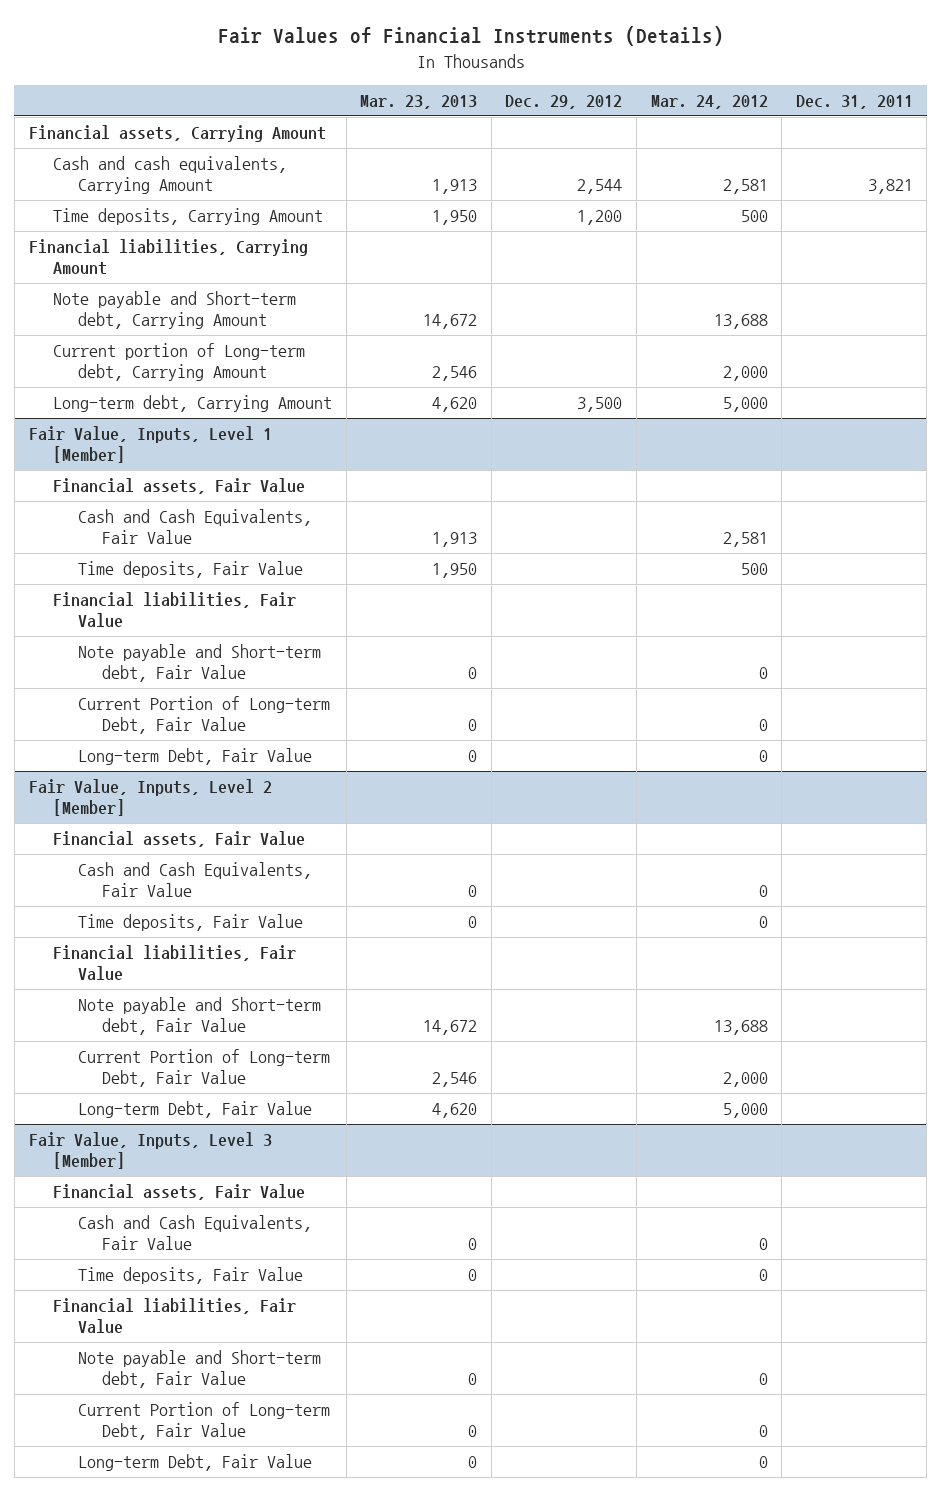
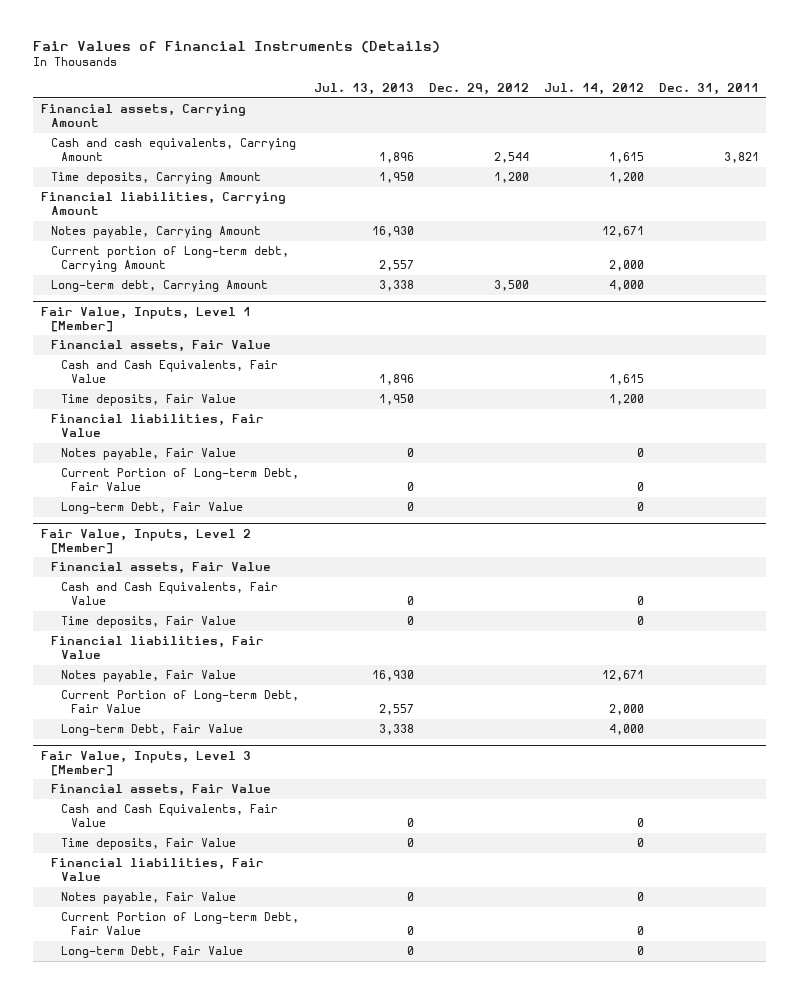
[360,94,478,109] Mar. 23, 2013 -> none
[650,94,768,109] Mar. 24, 2012 -> none
none -> [313,83,414,96] Jul. 13, 2013
none -> [543,83,644,96] Jul. 14, 2012
[53,291,297,330] Note payable and Short-term debt, Carrying Amount -> [50,226,261,239] Notes payable, Carrying Amount
[77,644,321,683] Note payable and Short-term debt, Fair Value -> [60,448,236,461] Notes payable, Fair Value
[77,997,321,1036] Note payable and Short-term debt, Fair Value -> [60,670,236,683] Notes payable, Fair Value
[77,1350,321,1389] Note payable and Short-term debt, Fair Value -> [60,892,236,905] Notes payable, Fair Value

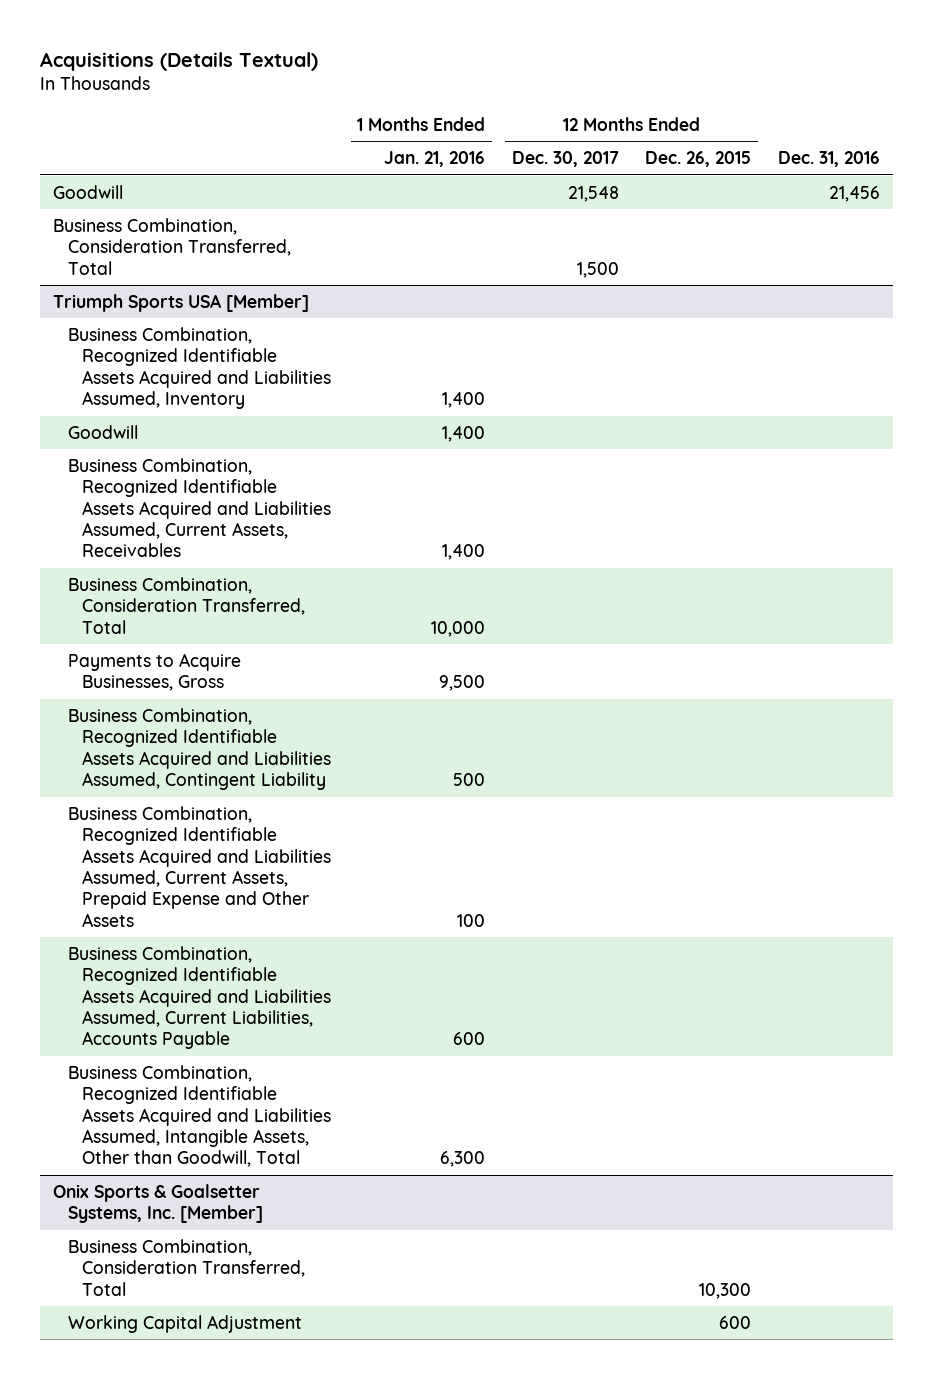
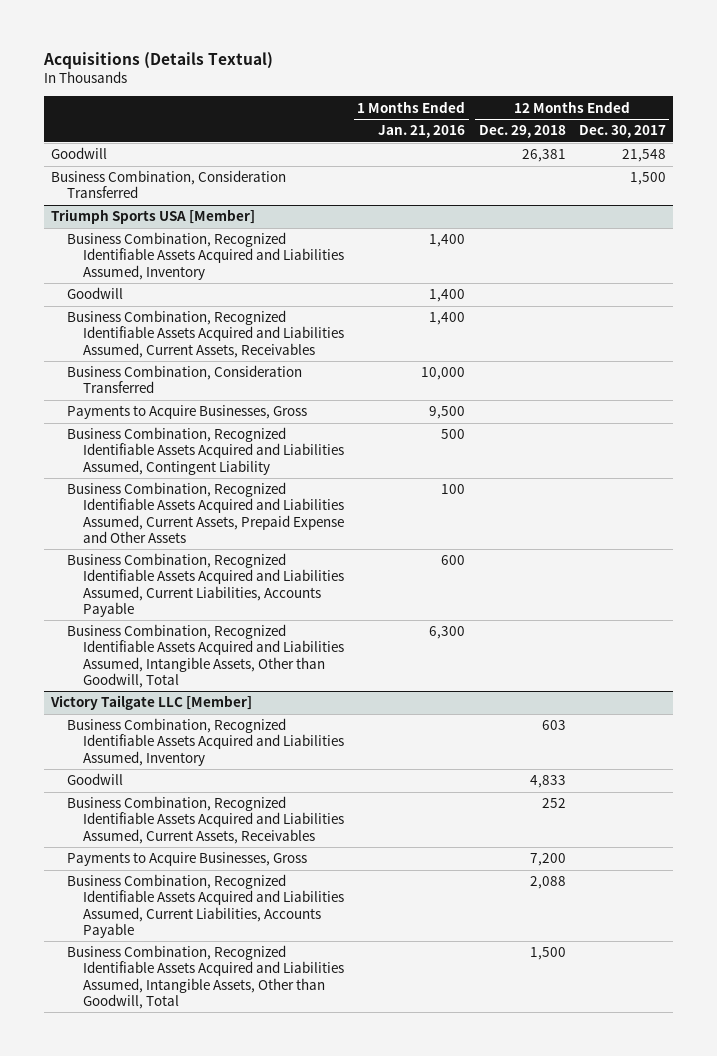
[645,151,752,168] Dec. 26, 2015 -> none
[777,151,880,168] Dec. 31, 2016 -> none
none -> [478,125,566,139] Dec. 29, 2018
[53,217,291,275] Business Combination, Consideration Transferred, Total -> [51,170,287,199] Business Combination, Consideration Transferred
[67,576,305,634] Business Combination, Consideration Transferred, Total -> [66,365,302,394] Business Combination, Consideration Transferred
[53,1183,263,1224] Onix Sports & Goalsetter Systems, Inc. [Member] -> none
[67,1238,305,1296] Business Combination, Consideration Transferred, Total -> none
[67,1314,302,1333] Working Capital Adjustment -> none
none -> [50,695,253,711] Victory Tailgate LLC [Member]
none -> [66,718,344,766] Business Combination, Recognized Identifiable Assets Acquired and Liabilities Assumed, Inventory
none -> [66,773,123,786] Goodwill
none -> [66,796,344,844] Business Combination, Recognized Identifiable Assets Acquired and Liabilities Assumed, Current Assets, Receivables
none -> [66,852,307,867] Payments to Acquire Businesses, Gross
none -> [66,874,344,938] Business Combination, Recognized Identifiable Assets Acquired and Liabilities Assumed, Current Liabilities, Accounts Payable
none -> [66,945,344,1009] Business Combination, Recognized Identifiable Assets Acquired and Liabilities Assumed, Intangible Assets, Other than Goodwill, Total

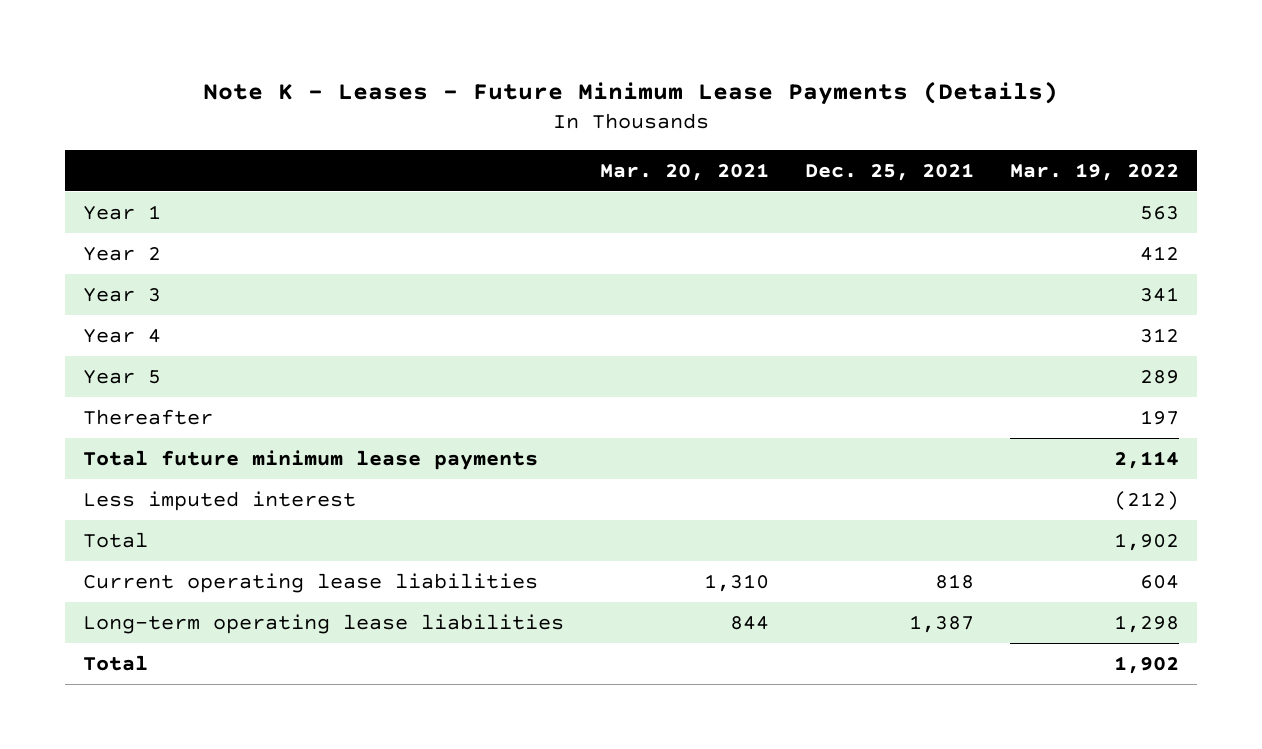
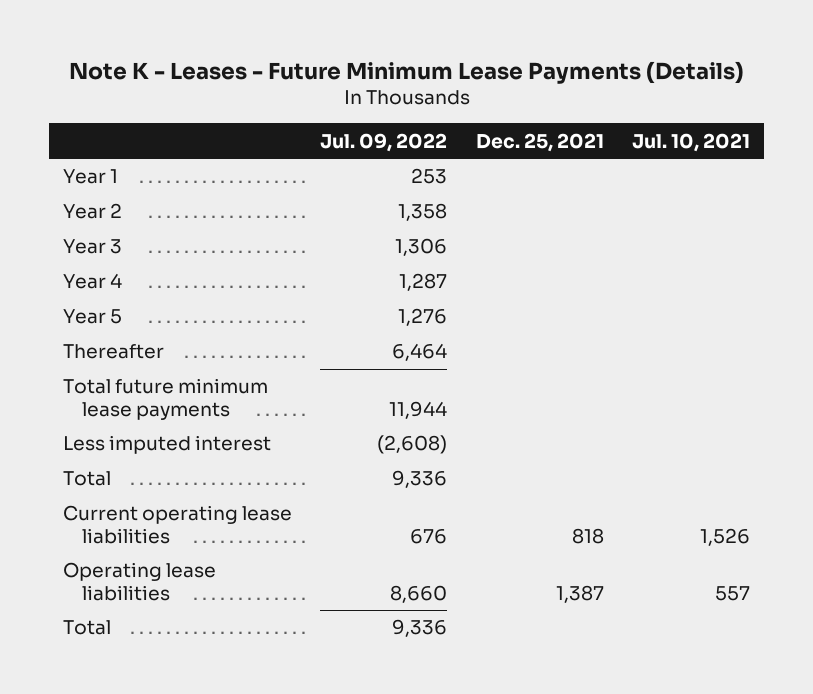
[599,162,769,181] Mar. 20, 2021 -> none
[1009,162,1179,181] Mar. 19, 2022 -> none
none -> [320,132,448,152] Jul. 09, 2022
none -> [631,132,750,152] Jul. 10, 2021
[82,613,564,634] Long-term operating lease liabilities -> [63,562,217,602] Operating lease liabilities

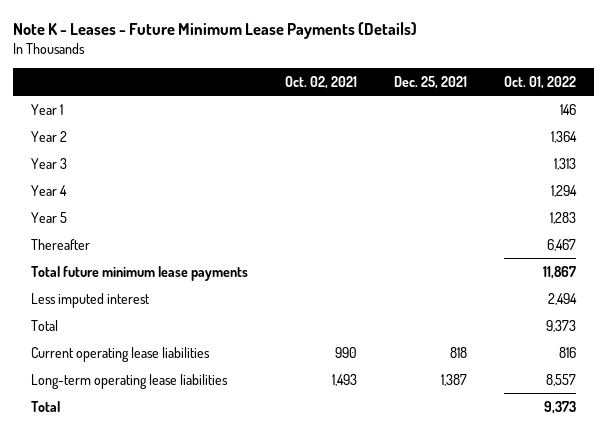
[320,132,448,152] Jul. 09, 2022 -> none
[631,132,750,152] Jul. 10, 2021 -> none
none -> [285,75,358,89] Oct. 02, 2021
none -> [504,75,577,89] Oct. 01, 2022
[63,562,217,602] Operating lease liabilities -> [31,373,229,389] Long-term operating lease liabilities

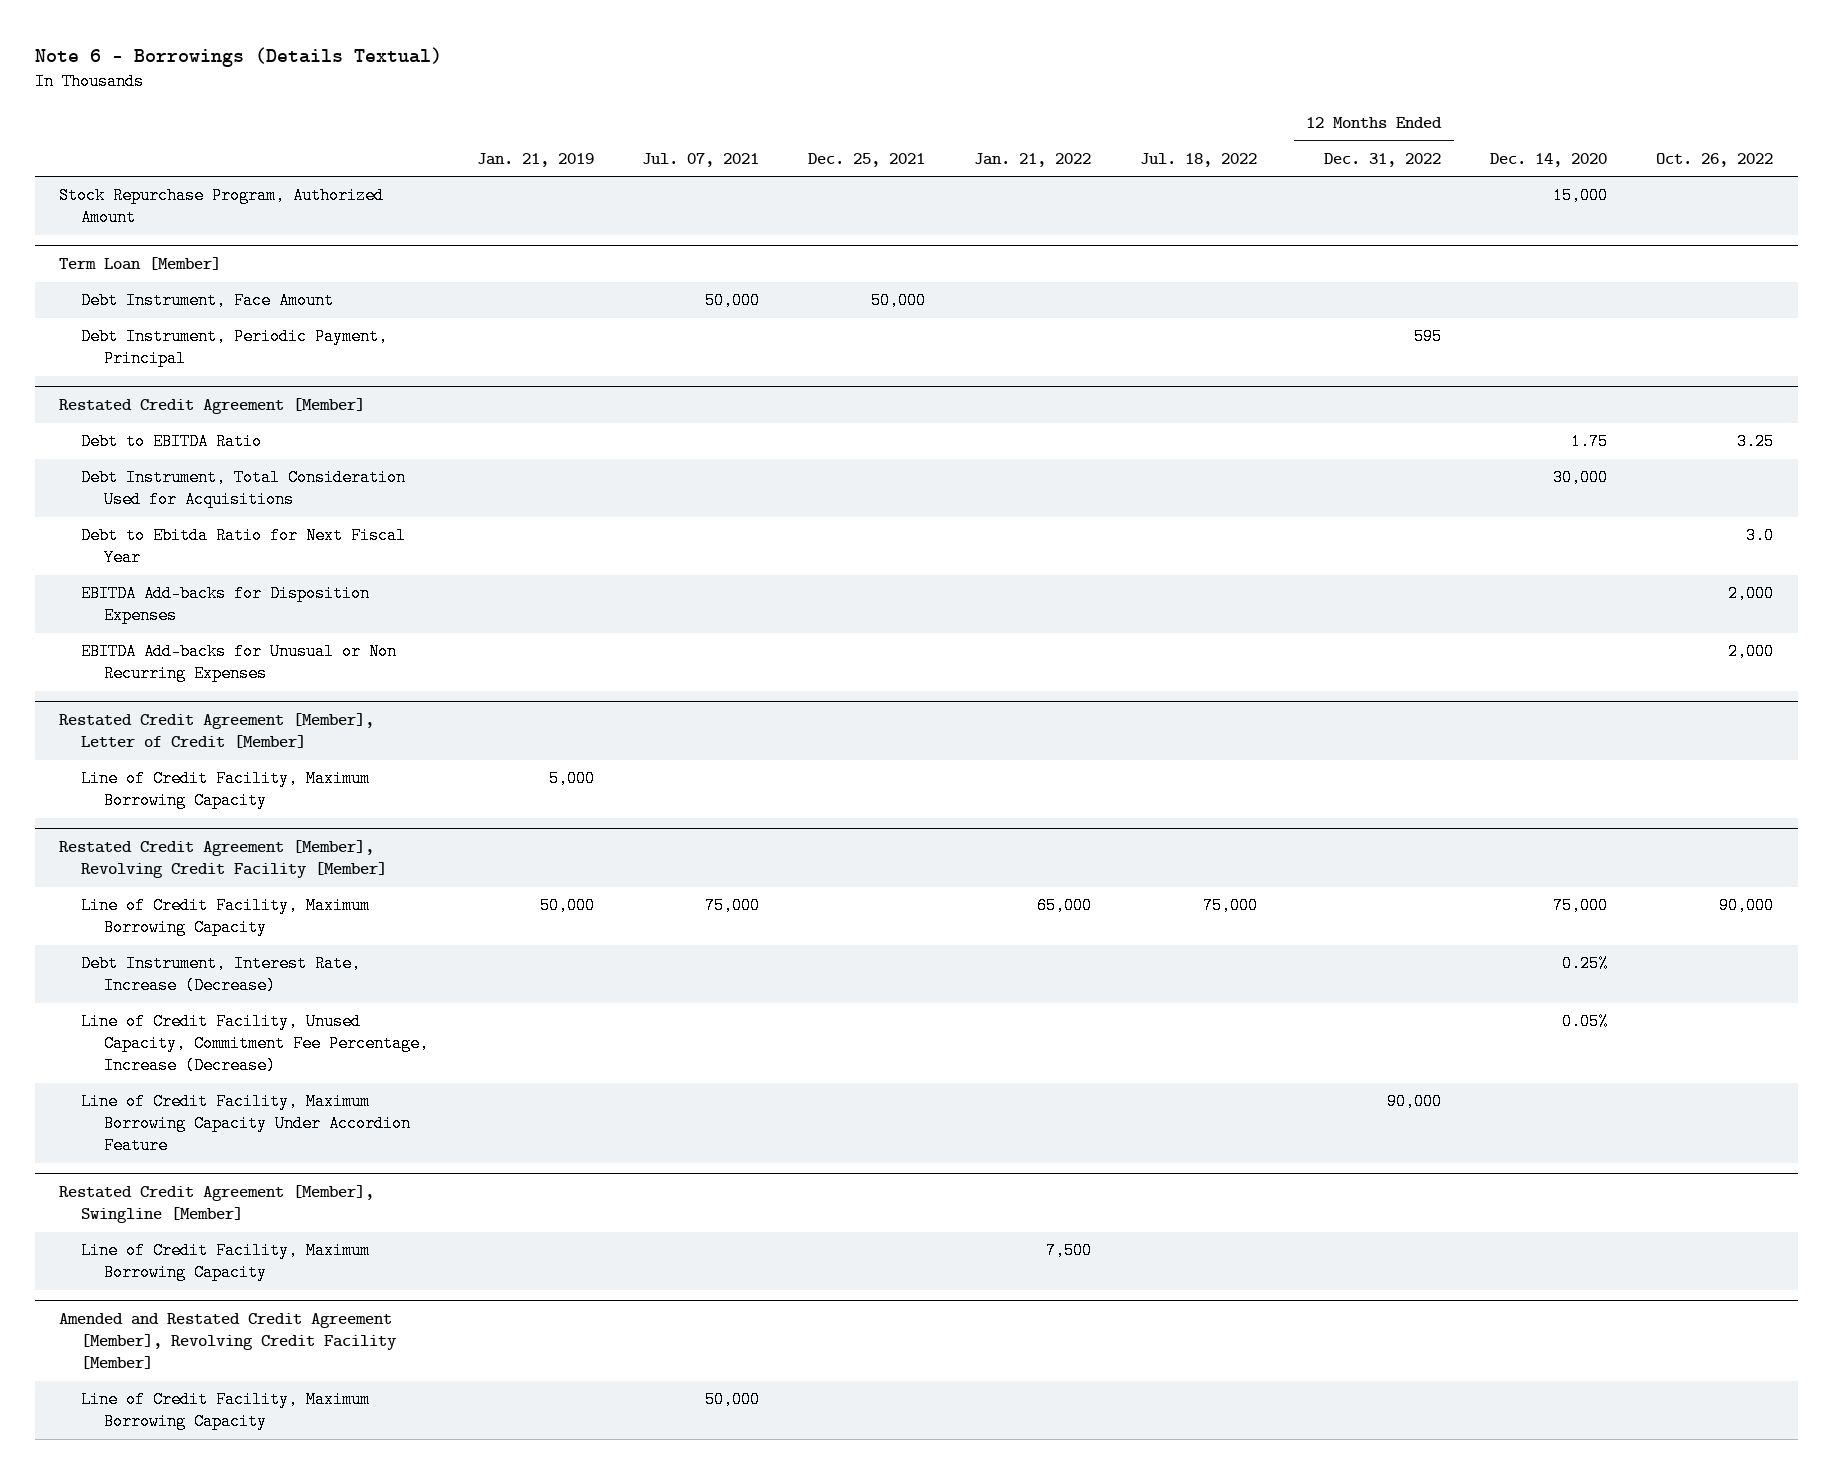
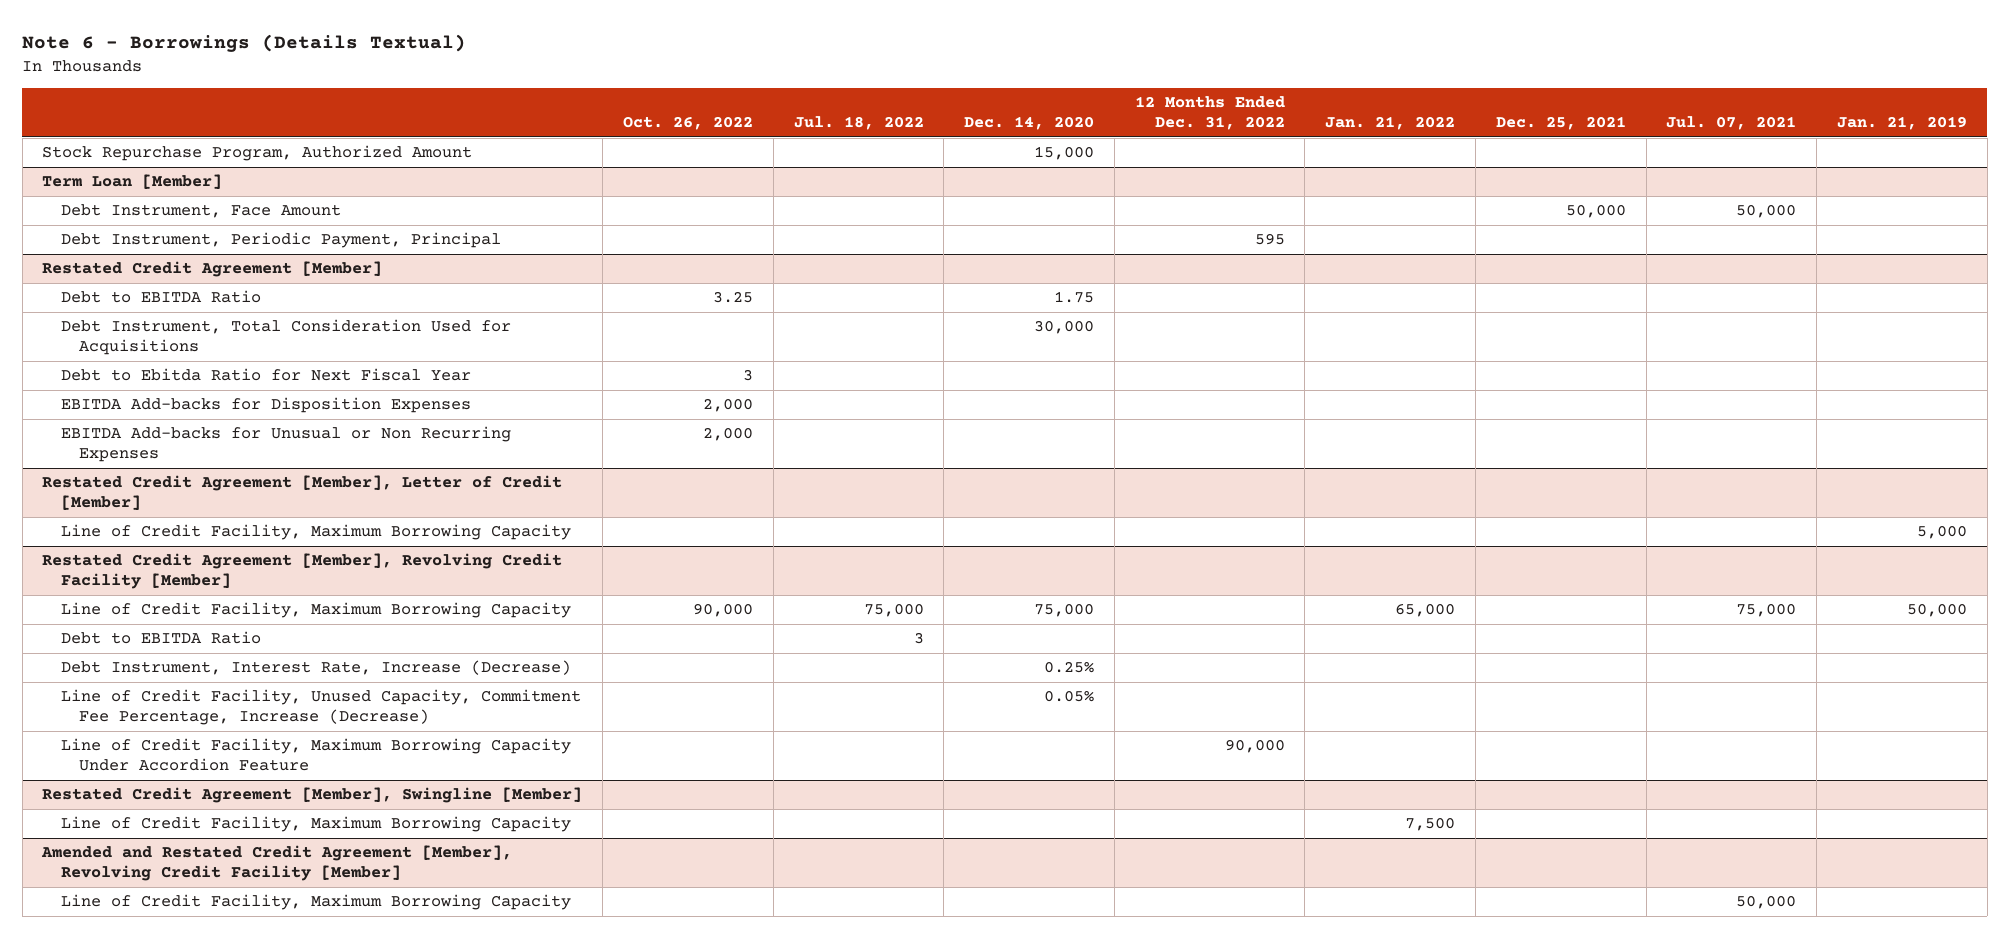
[1746,527,1775,545] 3.0 -> [743,369,754,382] 3
none -> [60,631,261,645] Debt to EBITDA Ratio

